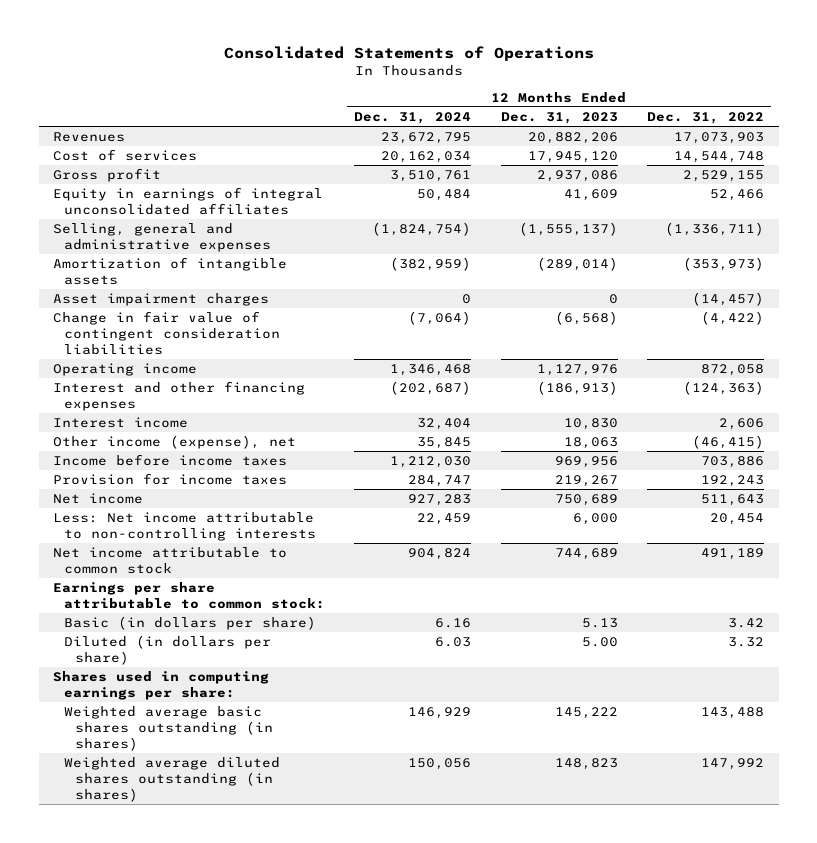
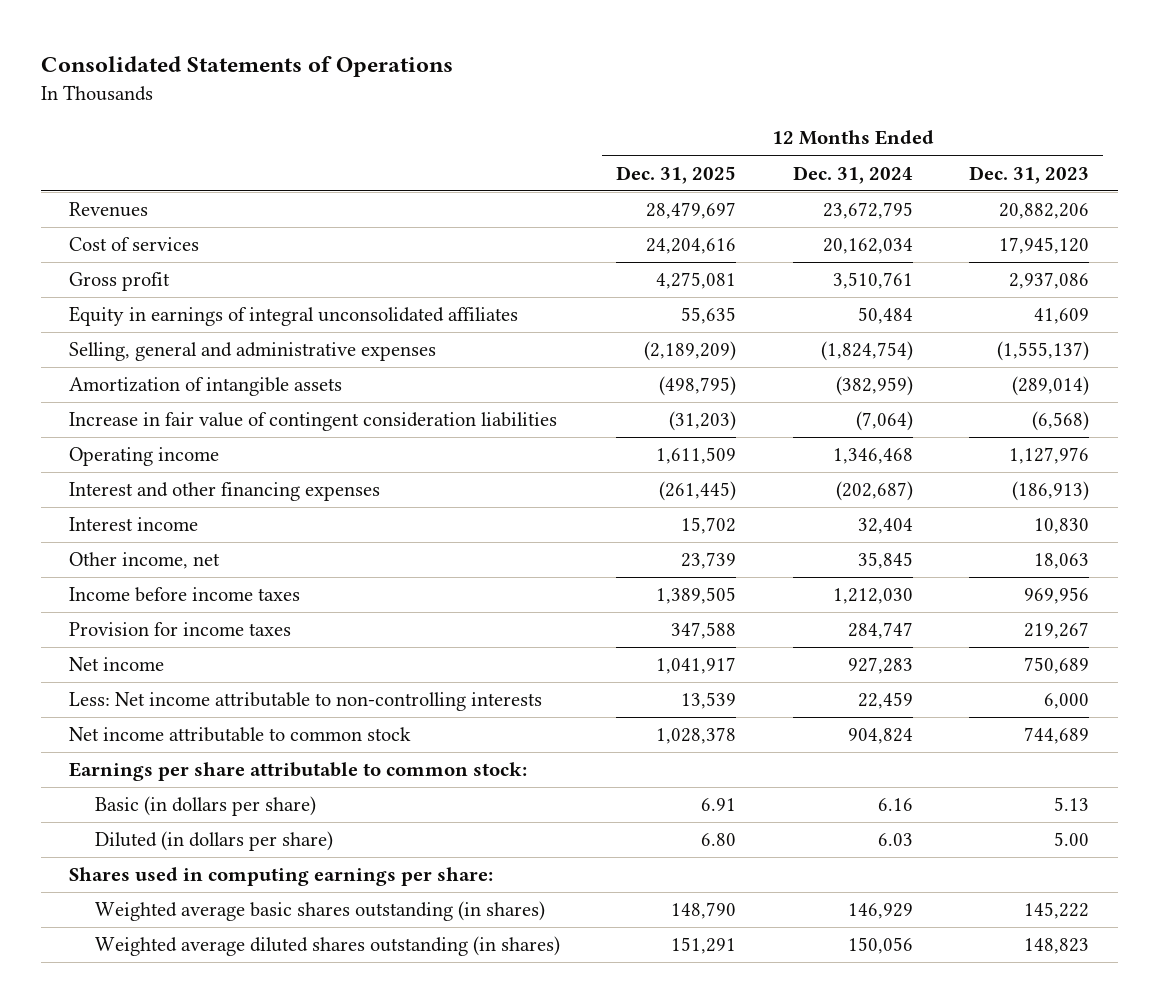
[647,111,765,124] Dec. 31, 2022 -> none
none -> [616,165,737,184] Dec. 31, 2025
[53,293,270,307] Asset impairment charges -> none
[53,311,280,355] Change in fair value of contingent consideration liabilities -> [68,412,557,432] Increase in fair value of contingent consideration liabilities
[53,435,297,450] Other income (expense), net -> [68,552,220,570] Other income, net

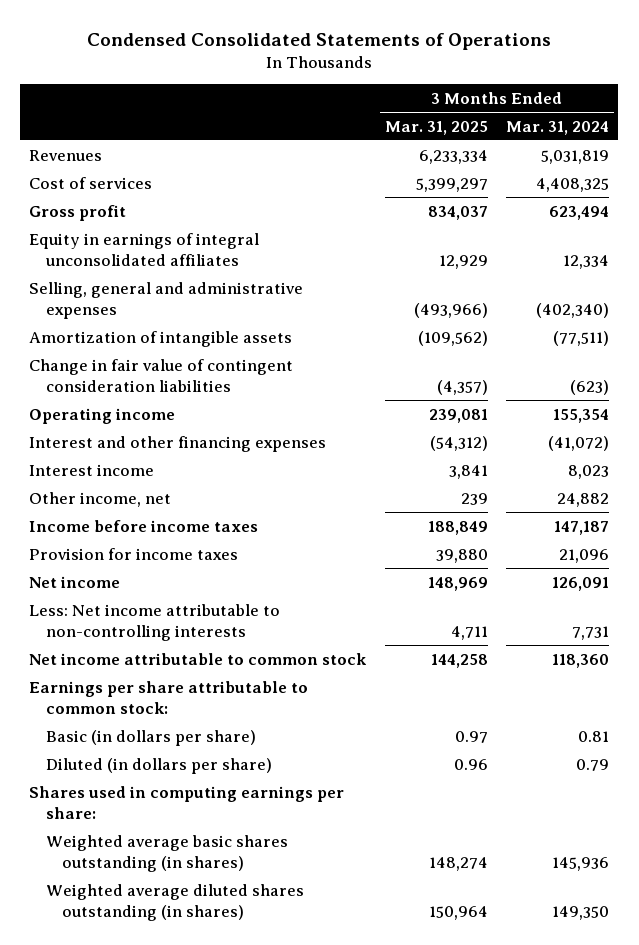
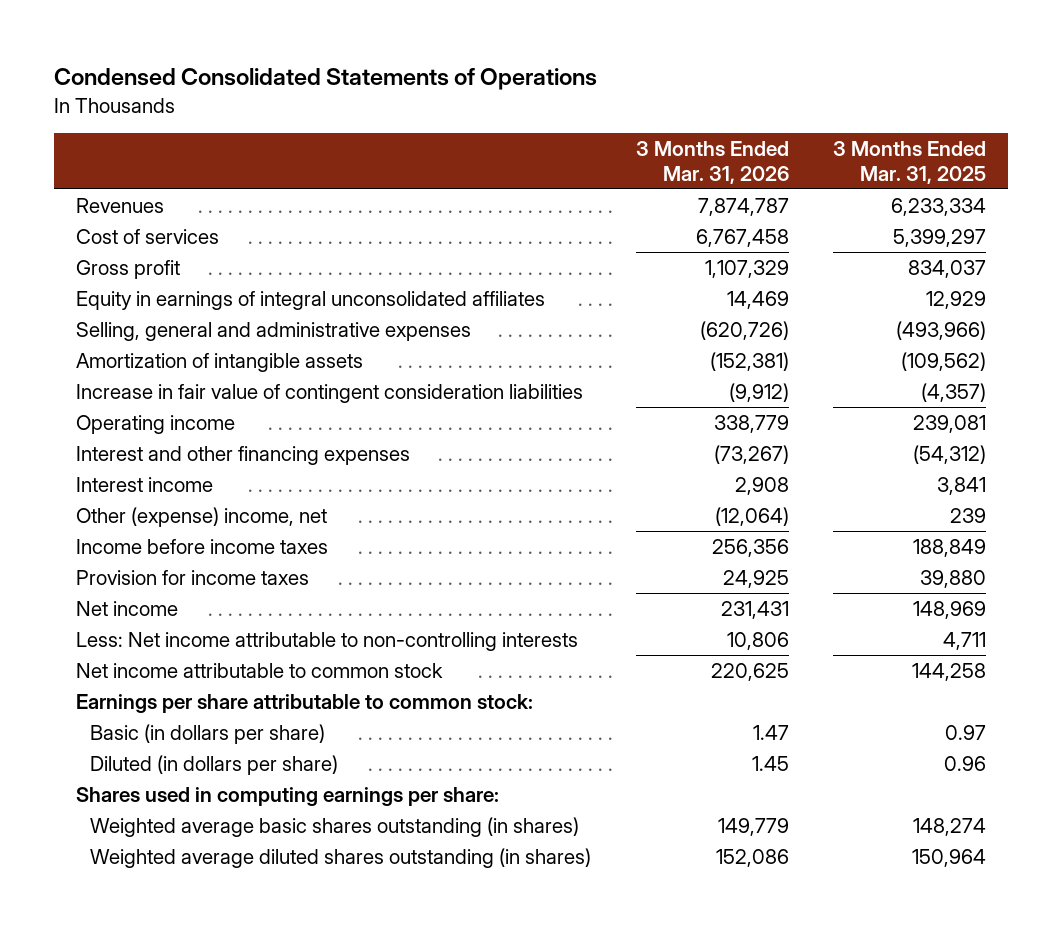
[506,120,610,135] Mar. 31, 2024 -> none
none -> [635,141,789,184] 3 Months Ended Mar. 31, 2026
[29,358,294,392] Change in fair value of contingent consideration liabilities -> [75,383,583,403] Increase in fair value of contingent consideration liabilities
[29,491,172,507] Other income, net -> [75,506,327,527] Other (expense) income, net

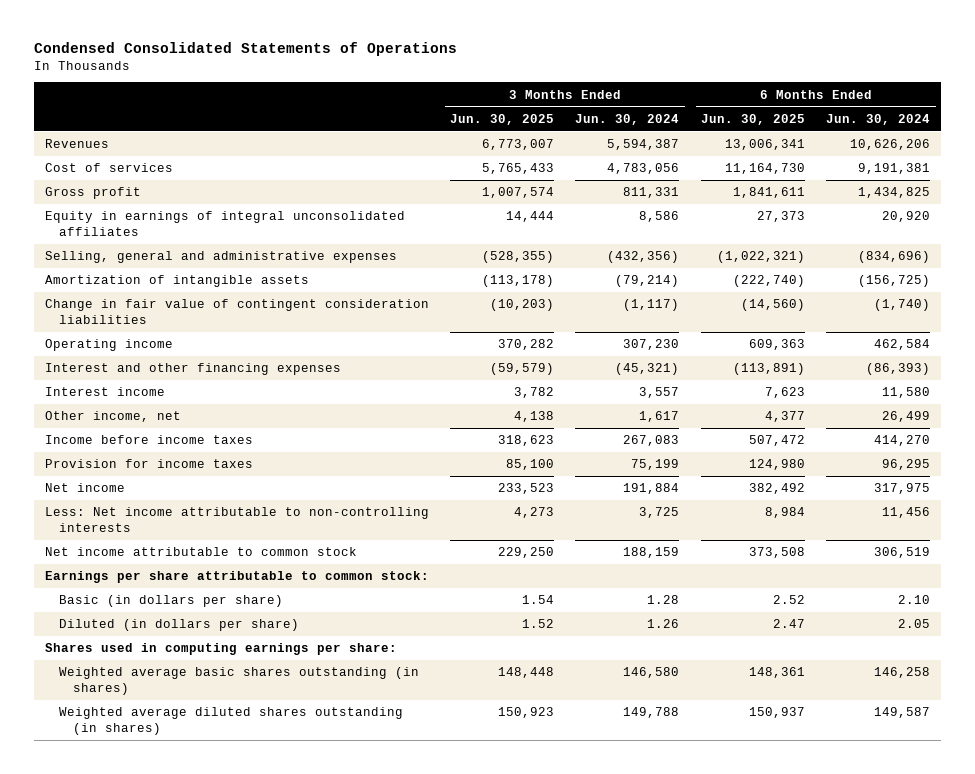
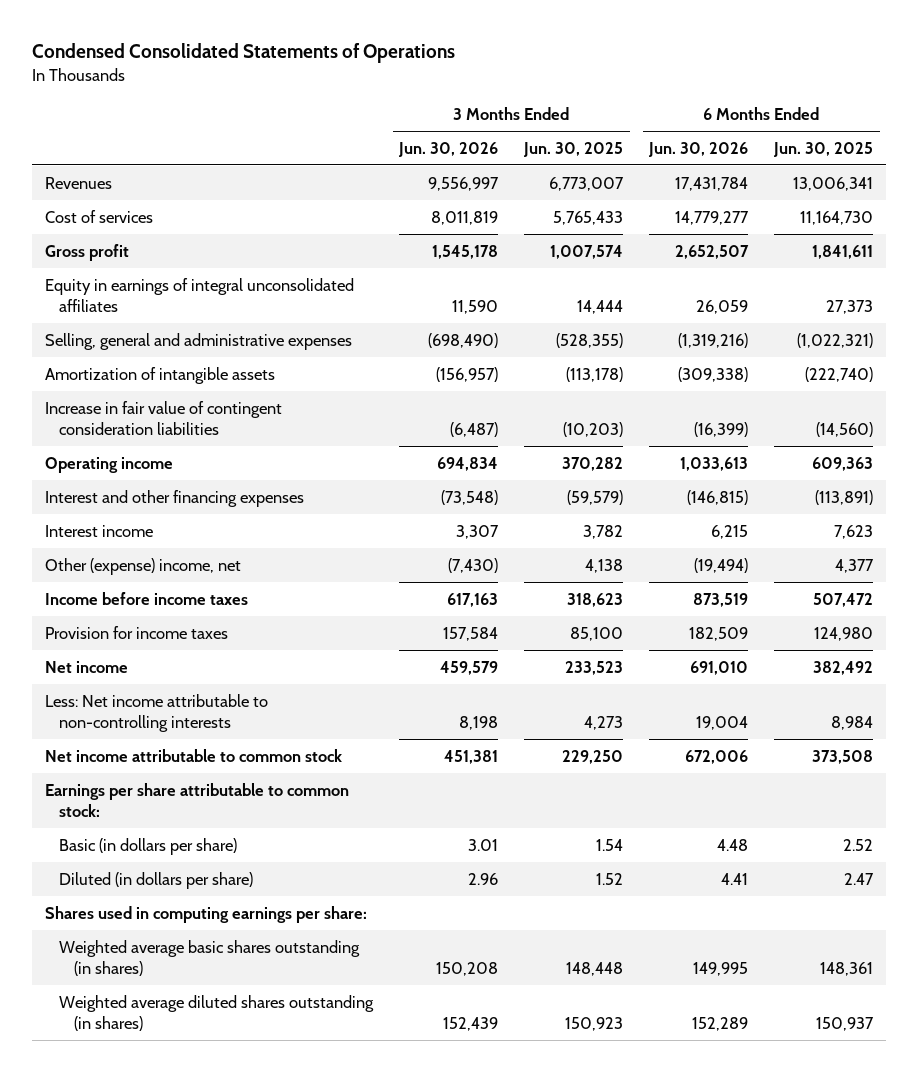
[575,113,680,125] Jun. 30, 2024 -> none
[826,113,931,125] Jun. 30, 2024 -> none
none -> [398,141,499,157] Jun. 30, 2026
none -> [648,141,749,157] Jun. 30, 2026
[44,299,429,325] Change in fair value of contingent consideration liabilities -> [45,400,283,436] Increase in fair value of contingent consideration liabilities
[44,411,181,423] Other income, net -> [45,557,242,575] Other (expense) income, net

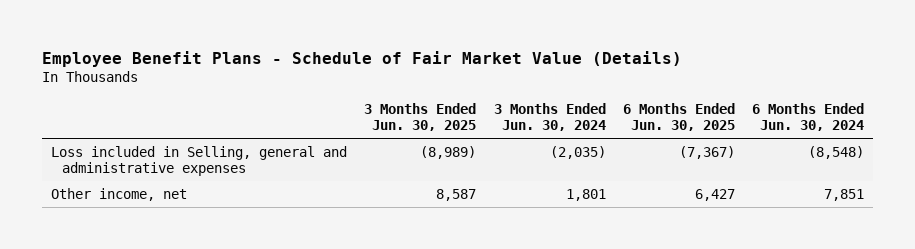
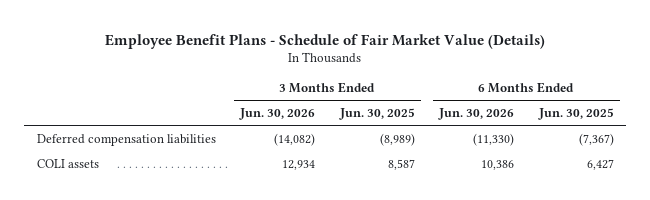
[493,103,606,132] 3 Months Ended Jun. 30, 2024 -> none
[752,103,865,132] 6 Months Ended Jun. 30, 2024 -> none
none -> [239,107,316,120] Jun. 30, 2026
none -> [438,107,515,120] Jun. 30, 2026
[50,146,347,177] Loss included in Selling, general and administrative expenses -> [36,133,216,146] Deferred compensation liabilities
[50,188,187,202] Other income, net -> [36,158,99,168] COLI assets

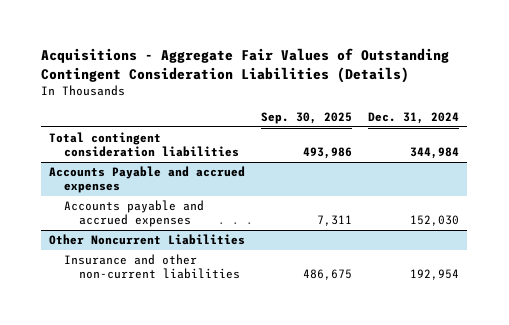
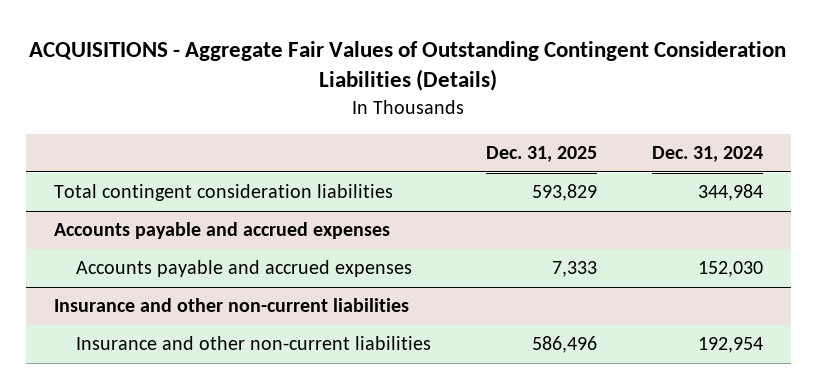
[41,48,450,83] Acquisitions - Aggregate Fair Values of Outstanding Contingent Consideration Liabilities (Details) -> [29,40,787,92] ACQUISITIONS - Aggregate Fair Values of Outstanding Contingent Consideration Liabilities (Details)
[261,111,353,124] Sep. 30, 2025 -> none
none -> [485,146,597,163] Dec. 31, 2025
[49,166,246,194] Accounts Payable and accrued expenses -> [53,222,390,240] Accounts payable and accrued expenses
[49,234,246,246] Other Noncurrent Liabilities -> [53,298,409,313] Insurance and other non-current liabilities

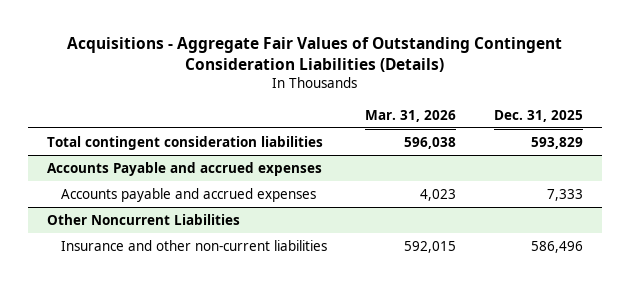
[29,40,787,92] ACQUISITIONS - Aggregate Fair Values of Outstanding Contingent Consideration Liabilities (Details) -> [66,36,562,72] Acquisitions - Aggregate Fair Values of Outstanding Contingent Consideration Liabilities (Details)
[652,146,764,163] Dec. 31, 2024 -> none
none -> [364,109,456,122] Mar. 31, 2026
[53,222,390,240] Accounts payable and accrued expenses -> [46,162,322,177] Accounts Payable and accrued expenses
[53,298,409,313] Insurance and other non-current liabilities -> [46,214,240,226] Other Noncurrent Liabilities

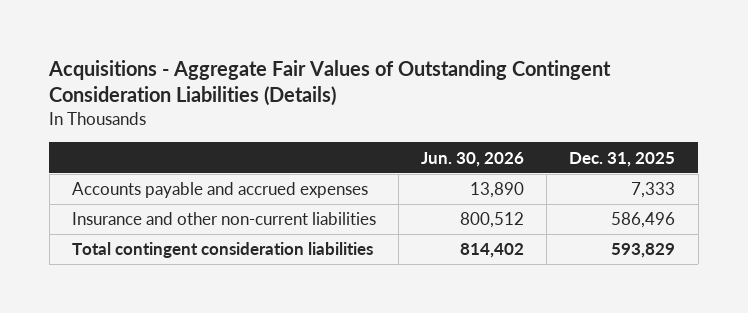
[364,109,456,122] Mar. 31, 2026 -> none
none -> [421,151,525,167] Jun. 30, 2026
[46,162,322,177] Accounts Payable and accrued expenses -> none
[46,214,240,226] Other Noncurrent Liabilities -> none
[46,136,323,151] Total contingent consideration liabilities -> [72,242,374,259] Total contingent consideration liabilities

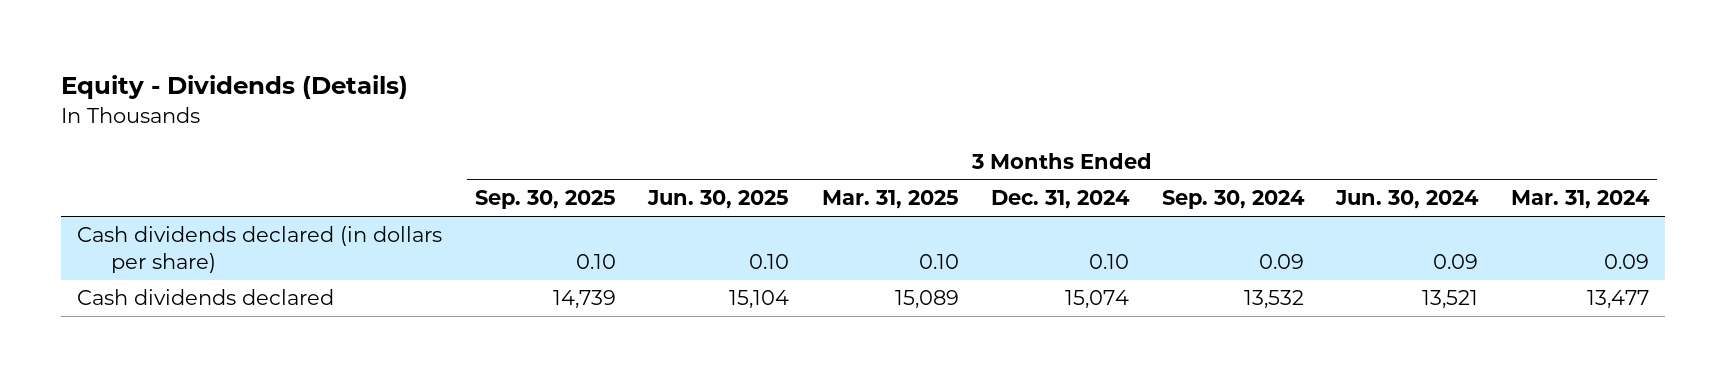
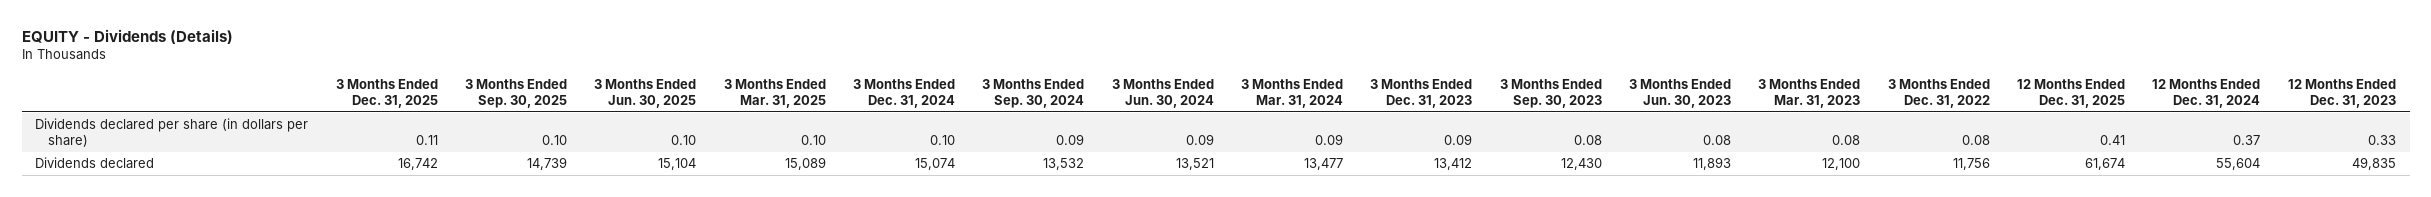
[61,75,409,100] Equity - Dividends (Details) -> [21,28,233,44] EQUITY - Dividends (Details)
none -> [335,78,438,108] 3 Months Ended Dec. 31, 2025
none -> [1370,78,1473,108] 3 Months Ended Dec. 31, 2023
none -> [1499,78,1602,108] 3 Months Ended Sep. 30, 2023
none -> [1629,78,1732,108] 3 Months Ended Jun. 30, 2023
none -> [1758,78,1861,108] 3 Months Ended Mar. 31, 2023
none -> [1887,78,1990,108] 3 Months Ended Dec. 31, 2022
none -> [2017,78,2126,108] 12 Months Ended Dec. 31, 2025
none -> [2152,78,2261,108] 12 Months Ended Dec. 31, 2024
none -> [2287,78,2396,108] 12 Months Ended Dec. 31, 2023
[77,226,443,274] Cash dividends declared (in dollars per share) -> [35,118,309,148] Dividends declared per share (in dollars per share)
[77,289,335,306] Cash dividends declared -> [35,157,155,170] Dividends declared

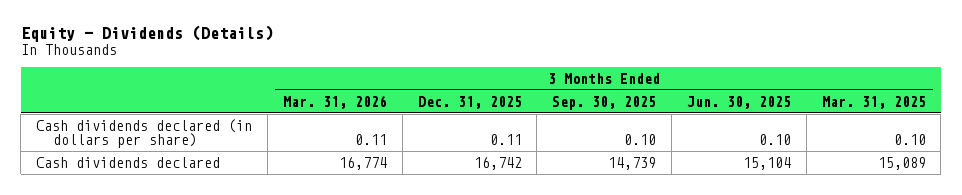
[21,28,233,44] EQUITY - Dividends (Details) -> [20,25,273,43] Equity - Dividends (Details)
[852,78,955,108] 3 Months Ended Dec. 31, 2024 -> none
[982,78,1085,108] 3 Months Ended Sep. 30, 2024 -> none
[1111,78,1214,108] 3 Months Ended Jun. 30, 2024 -> none
[1241,78,1344,108] 3 Months Ended Mar. 31, 2024 -> none
[1370,78,1473,108] 3 Months Ended Dec. 31, 2023 -> none
[1499,78,1602,108] 3 Months Ended Sep. 30, 2023 -> none
[1629,78,1732,108] 3 Months Ended Jun. 30, 2023 -> none
[1758,78,1861,108] 3 Months Ended Mar. 31, 2023 -> none
[1887,78,1990,108] 3 Months Ended Dec. 31, 2022 -> none
[2017,78,2126,108] 12 Months Ended Dec. 31, 2025 -> none
[2152,78,2261,108] 12 Months Ended Dec. 31, 2024 -> none
[2287,78,2396,108] 12 Months Ended Dec. 31, 2023 -> none
none -> [282,94,387,109] Mar. 31, 2026
[35,118,309,148] Dividends declared per share (in dollars per share) -> [36,118,253,149] Cash dividends declared (in dollars per share)
[35,157,155,170] Dividends declared -> [36,156,221,168] Cash dividends declared

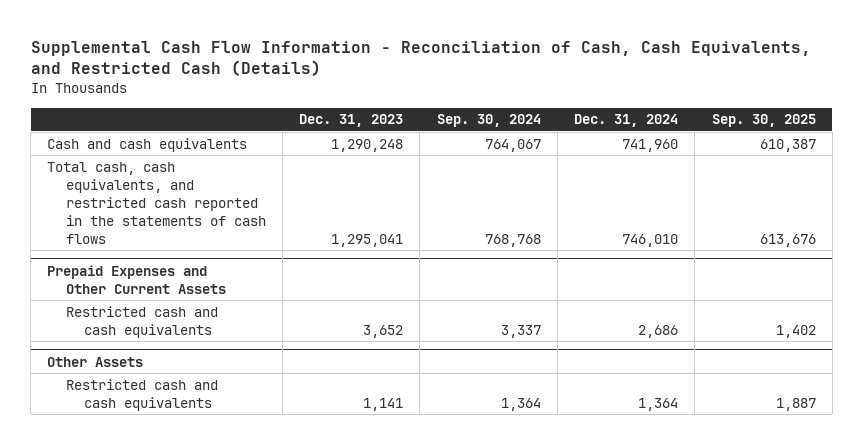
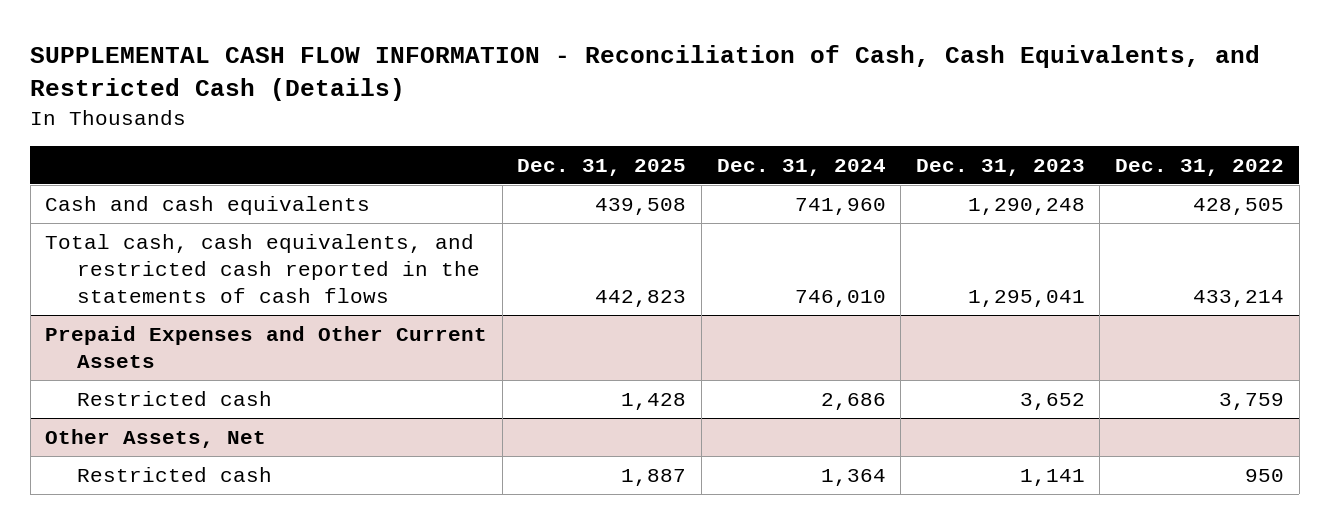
[30,40,811,77] Supplemental Cash Flow Information - Reconciliation of Cash, Cash Equivalents, and Restricted Cash (Details) -> [30,45,1261,102] SUPPLEMENTAL CASH FLOW INFORMATION - Reconciliation of Cash, Cash Equivalents, and Restricted Cash (Details)
[436,114,541,128] Sep. 30, 2024 -> none
[711,114,816,128] Sep. 30, 2025 -> none
none -> [517,158,687,176] Dec. 31, 2025
none -> [1115,158,1285,176] Dec. 31, 2022
[65,305,218,338] Restricted cash and cash equivalents -> [76,390,272,406] Restricted cash
[47,356,144,367] Other Assets -> [45,428,267,448] Other Assets, Net
[65,378,218,411] Restricted cash and cash equivalents -> [76,466,272,482] Restricted cash

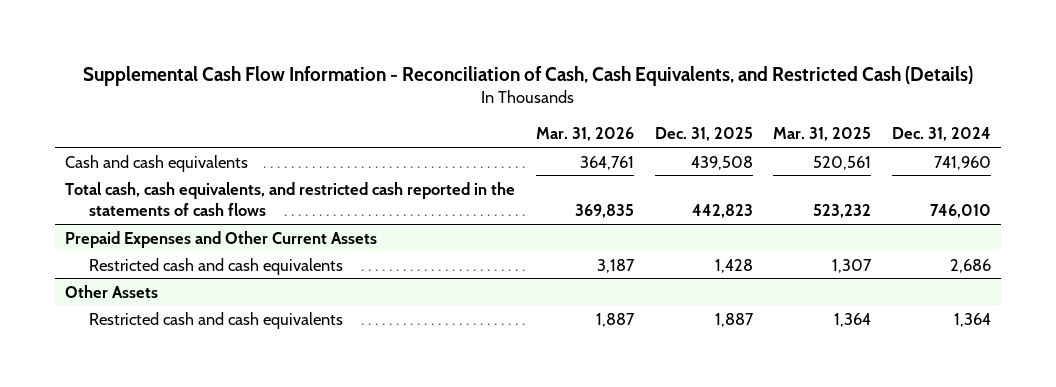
[30,45,1261,102] SUPPLEMENTAL CASH FLOW INFORMATION - Reconciliation of Cash, Cash Equivalents, and Restricted Cash (Details) -> [83,65,974,86] Supplemental Cash Flow Information - Reconciliation of Cash, Cash Equivalents, and Restricted Cash (Details)
[915,158,1085,176] Dec. 31, 2023 -> none
[1115,158,1285,176] Dec. 31, 2022 -> none
none -> [535,127,634,142] Mar. 31, 2026
none -> [773,127,872,142] Mar. 31, 2025
[76,390,272,406] Restricted cash -> [89,257,344,275] Restricted cash and cash equivalents
[45,428,267,448] Other Assets, Net -> [65,284,159,298] Other Assets
[76,466,272,482] Restricted cash -> [89,311,344,329] Restricted cash and cash equivalents

